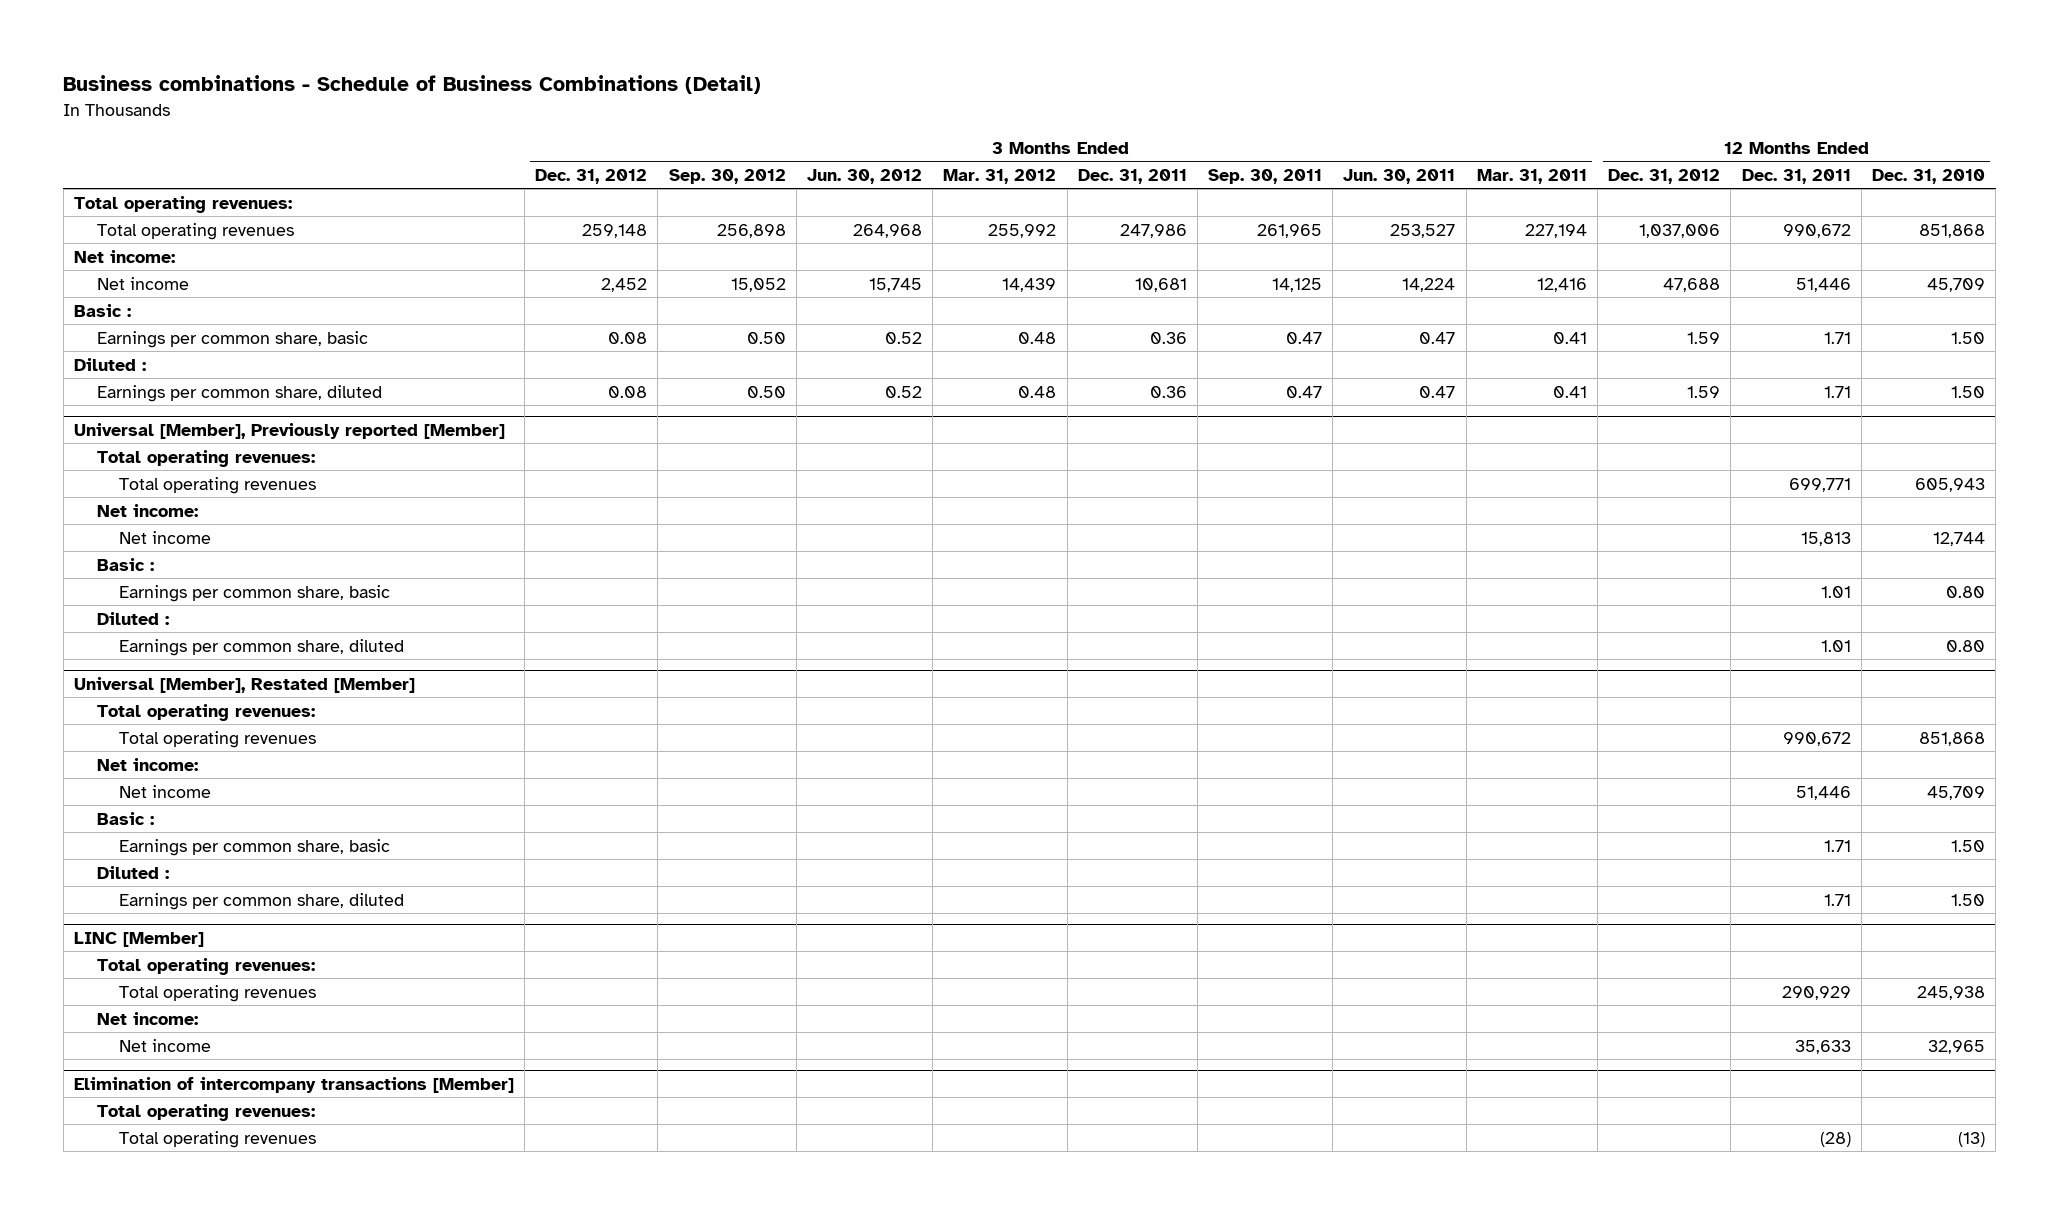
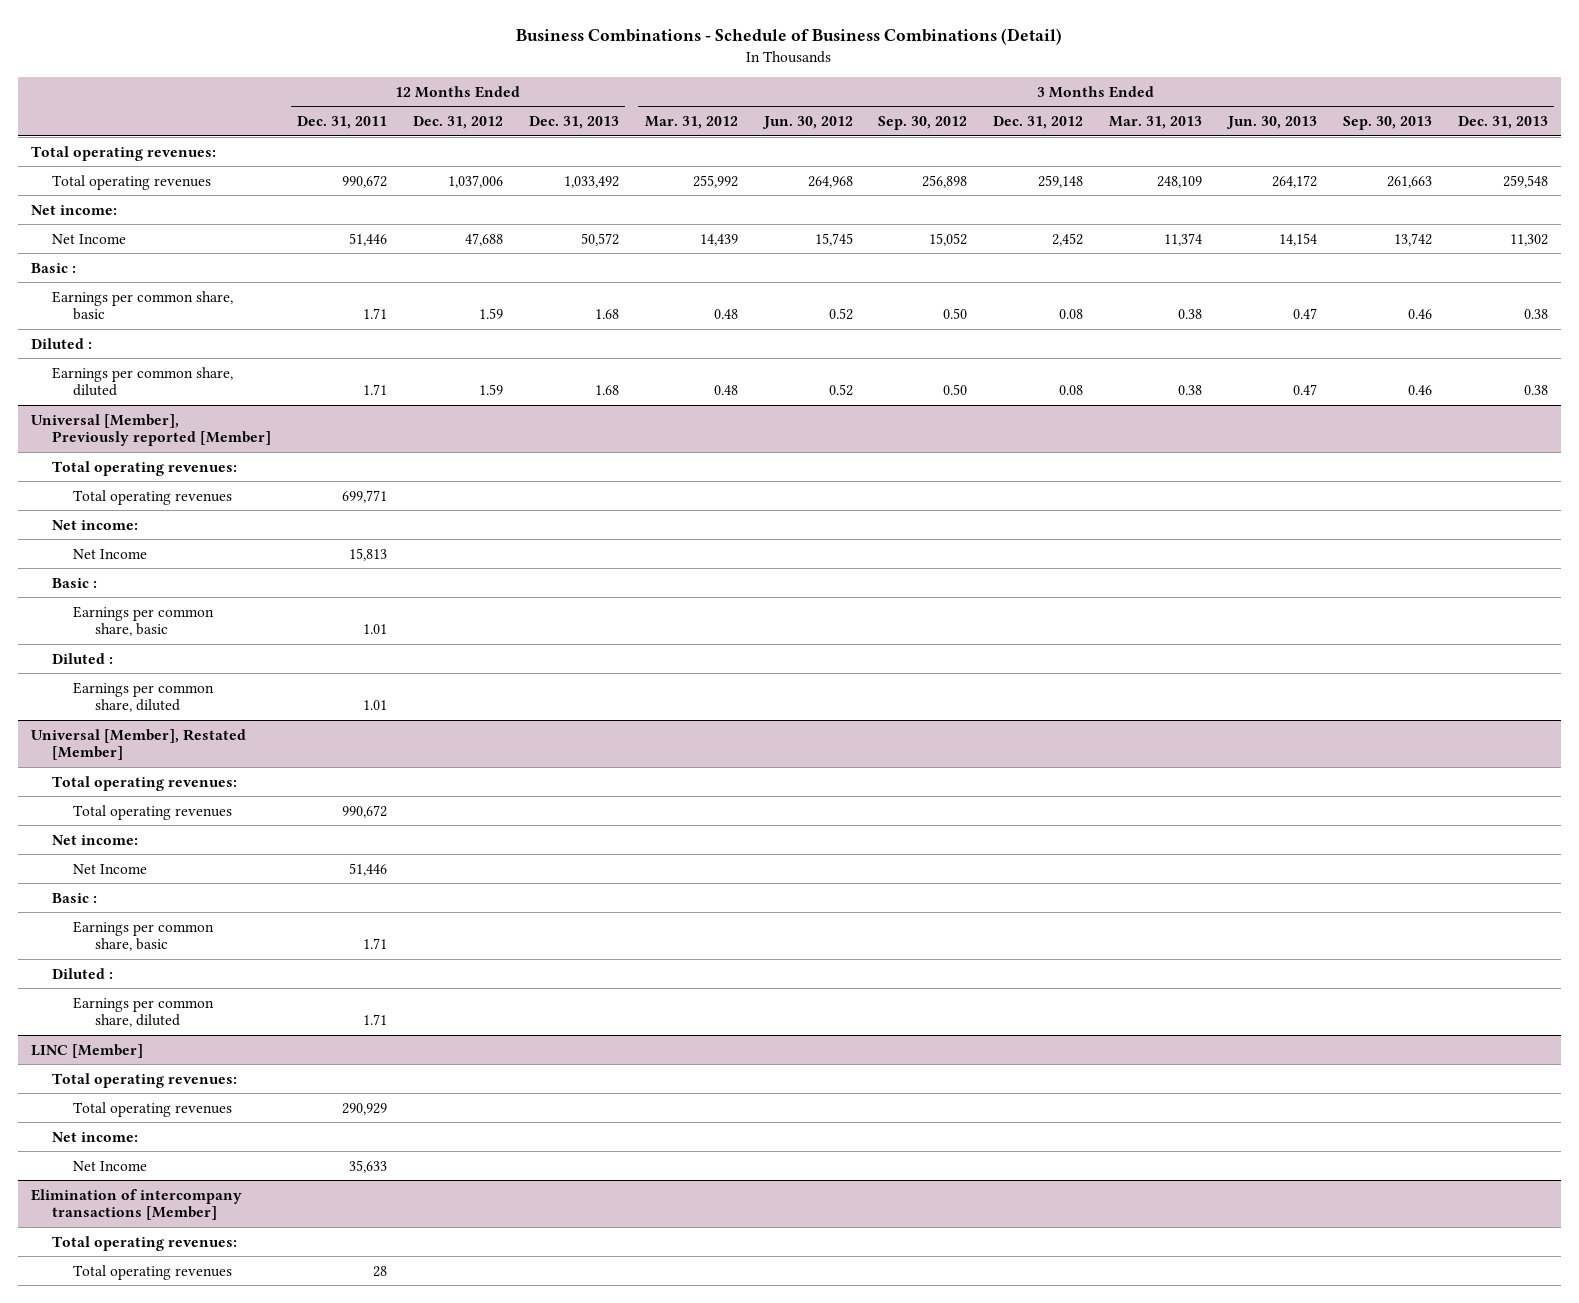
[63,75,762,95] Business combinations - Schedule of Business Combinations (Detail) -> [516,28,1063,46] Business Combinations - Schedule of Business Combinations (Detail)
[1077,168,1187,184] Dec. 31, 2011 -> none
[1208,168,1323,184] Sep. 30, 2011 -> none
[1343,168,1456,184] Jun. 30, 2011 -> none
[1476,168,1587,184] Mar. 31, 2011 -> none
[1872,168,1986,184] Dec. 31, 2010 -> none
none -> [528,116,619,130] Dec. 31, 2013
none -> [1109,116,1203,130] Mar. 31, 2013
none -> [1226,116,1318,130] Jun. 30, 2013
none -> [1343,116,1433,131] Sep. 30, 2013
none -> [1457,116,1548,130] Dec. 31, 2013
[96,276,189,290] Net income -> [52,233,127,244] Net Income
[119,530,212,544] Net income -> [73,548,148,559] Net Income
[119,784,212,798] Net income -> [73,863,148,874] Net Income
[119,1038,212,1052] Net income -> [73,1160,148,1171] Net Income
[1819,1131,1851,1147] (28) -> [372,1265,387,1277] 28

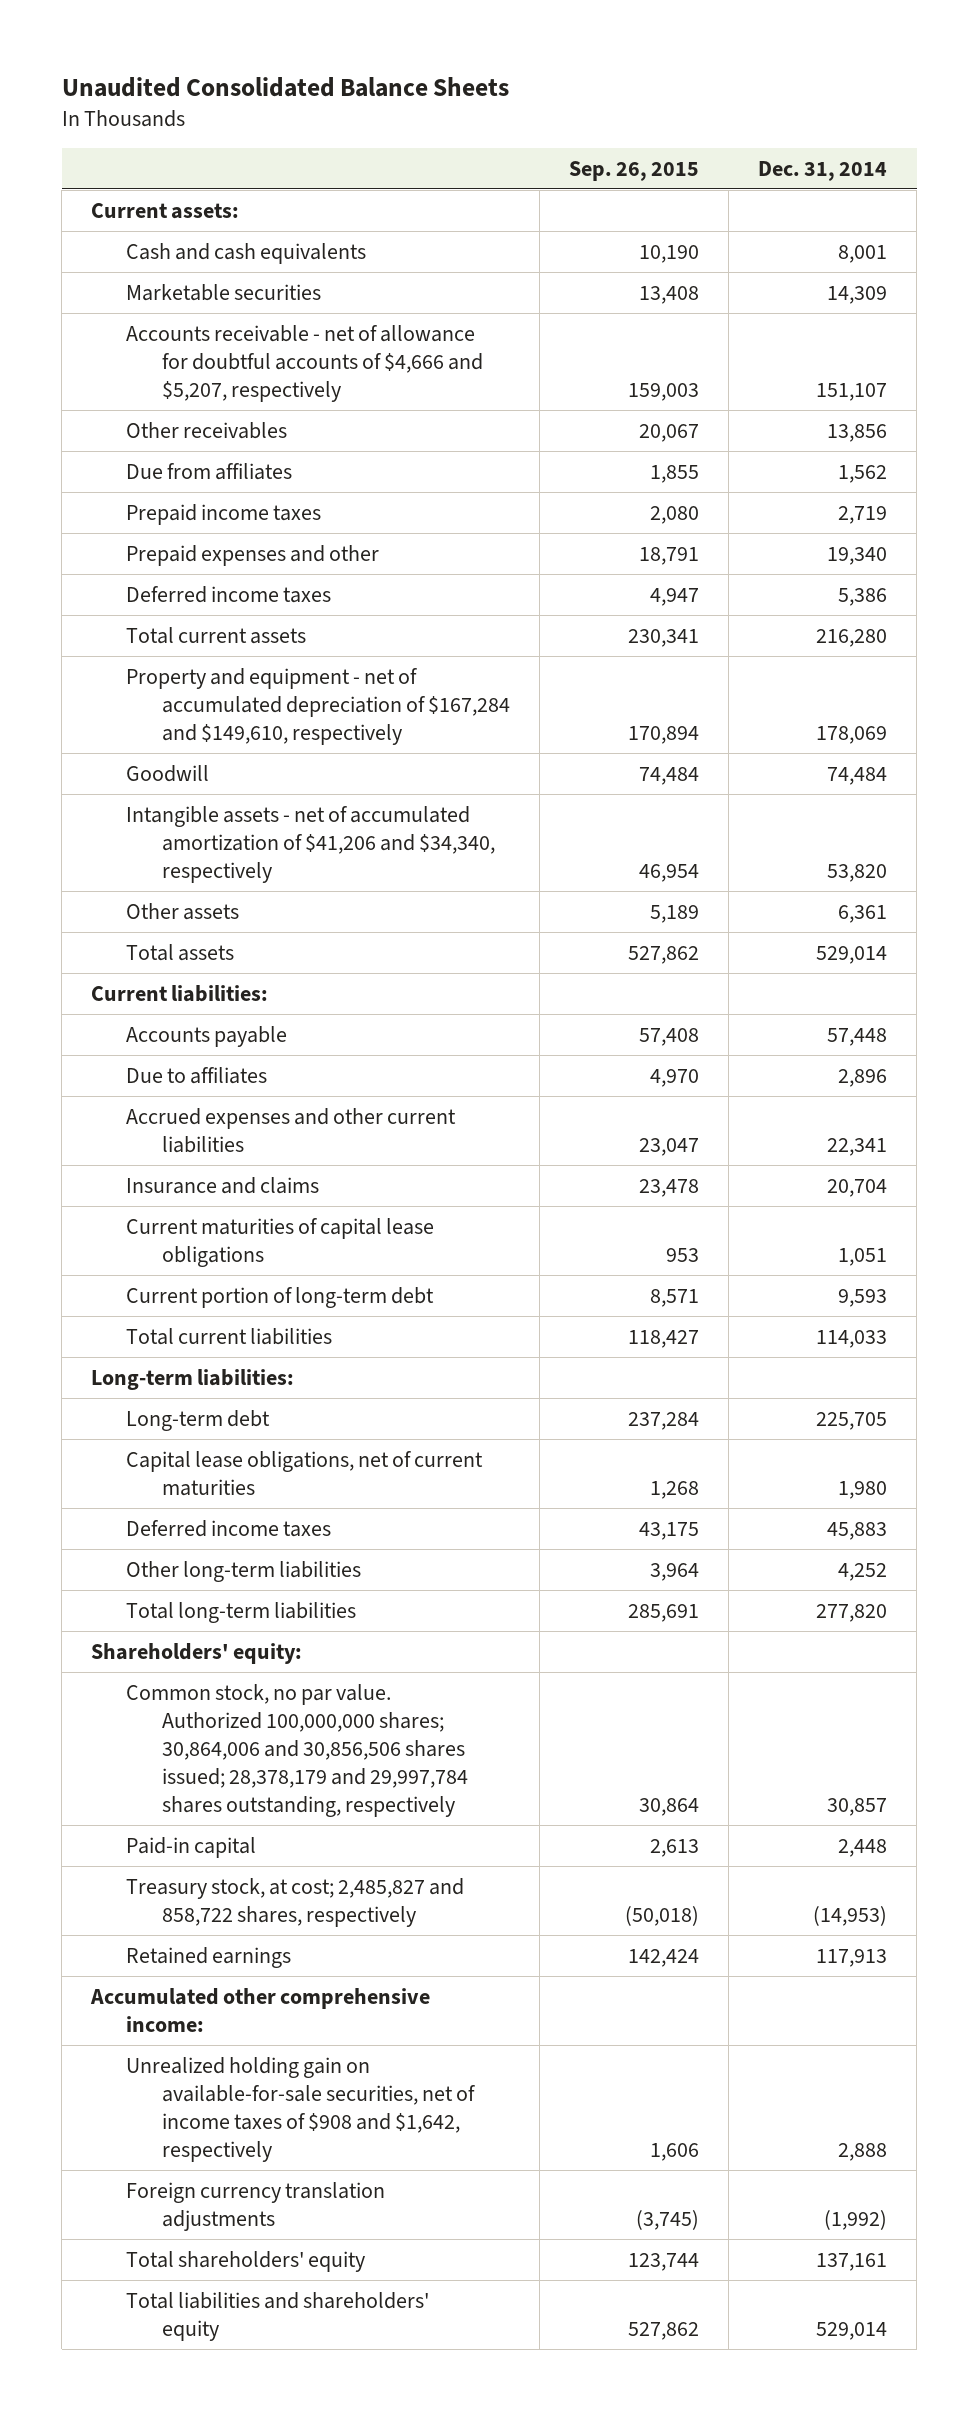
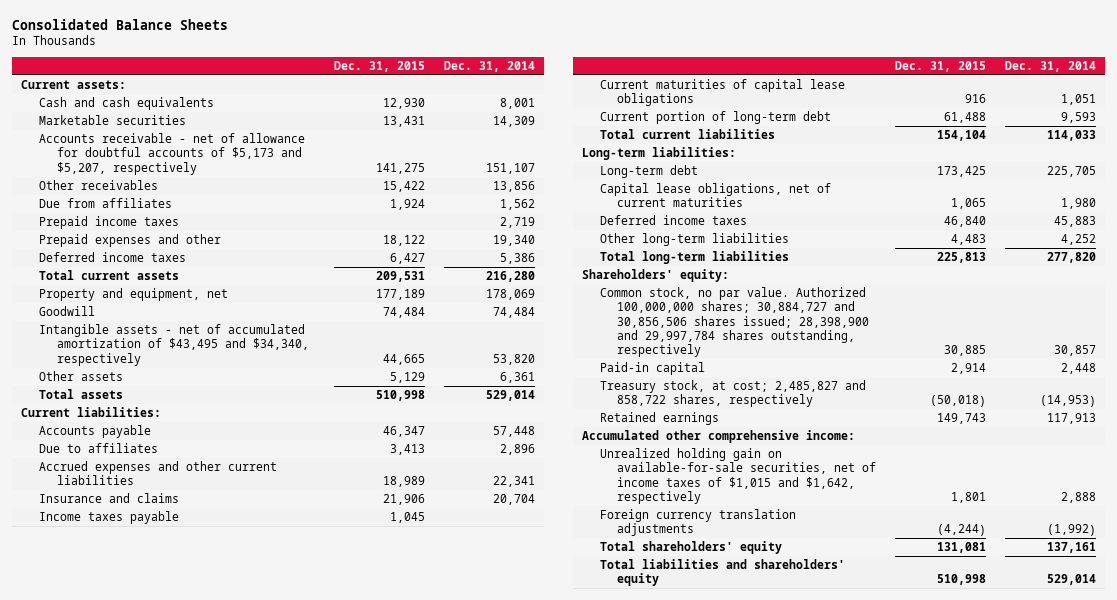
[61,76,509,97] Unaudited Consolidated Balance Sheets -> [12,18,229,30] Consolidated Balance Sheets
[568,160,699,181] Sep. 26, 2015 -> none
none -> [334,60,426,72] Dec. 31, 2015
[126,324,483,402] Accounts receivable - net of allowance for doubtful accounts of $4,666 and $5,207, respectively -> [38,133,305,175] Accounts receivable - net of allowance for doubtful accounts of $5,173 and $5,207, respectively
[126,667,510,745] Property and equipment - net of accumulated depreciation of $167,284 and $149,610, respectively -> [38,288,228,302] Property and equipment, net
[126,805,495,883] Intangible assets - net of accumulated amortization of $41,206 and $34,340, respectively -> [38,324,309,366] Intangible assets - net of accumulated amortization of $43,495 and $34,340, respectively
none -> [38,511,179,525] Income taxes payable
[126,1683,468,1817] Common stock, no par value. Authorized 100,000,000 shares; 30,864,006 and 30,856,506 shares issued; 28,378,179 and 29,997,784 shares outstanding, respectively -> [599,287,870,358] Common stock, no par value. Authorized 100,000,000 shares; 30,884,727 and 30,856,506 shares issued; 28,398,900 and 29,997,784 shares outstanding, respectively
[126,2056,476,2162] Unrealized holding gain on available-for-sale securities, net of income taxes of $908 and $1,642, respectively -> [599,448,877,505] Unrealized holding gain on available-for-sale securities, net of income taxes of $1,015 and $1,642, respectively

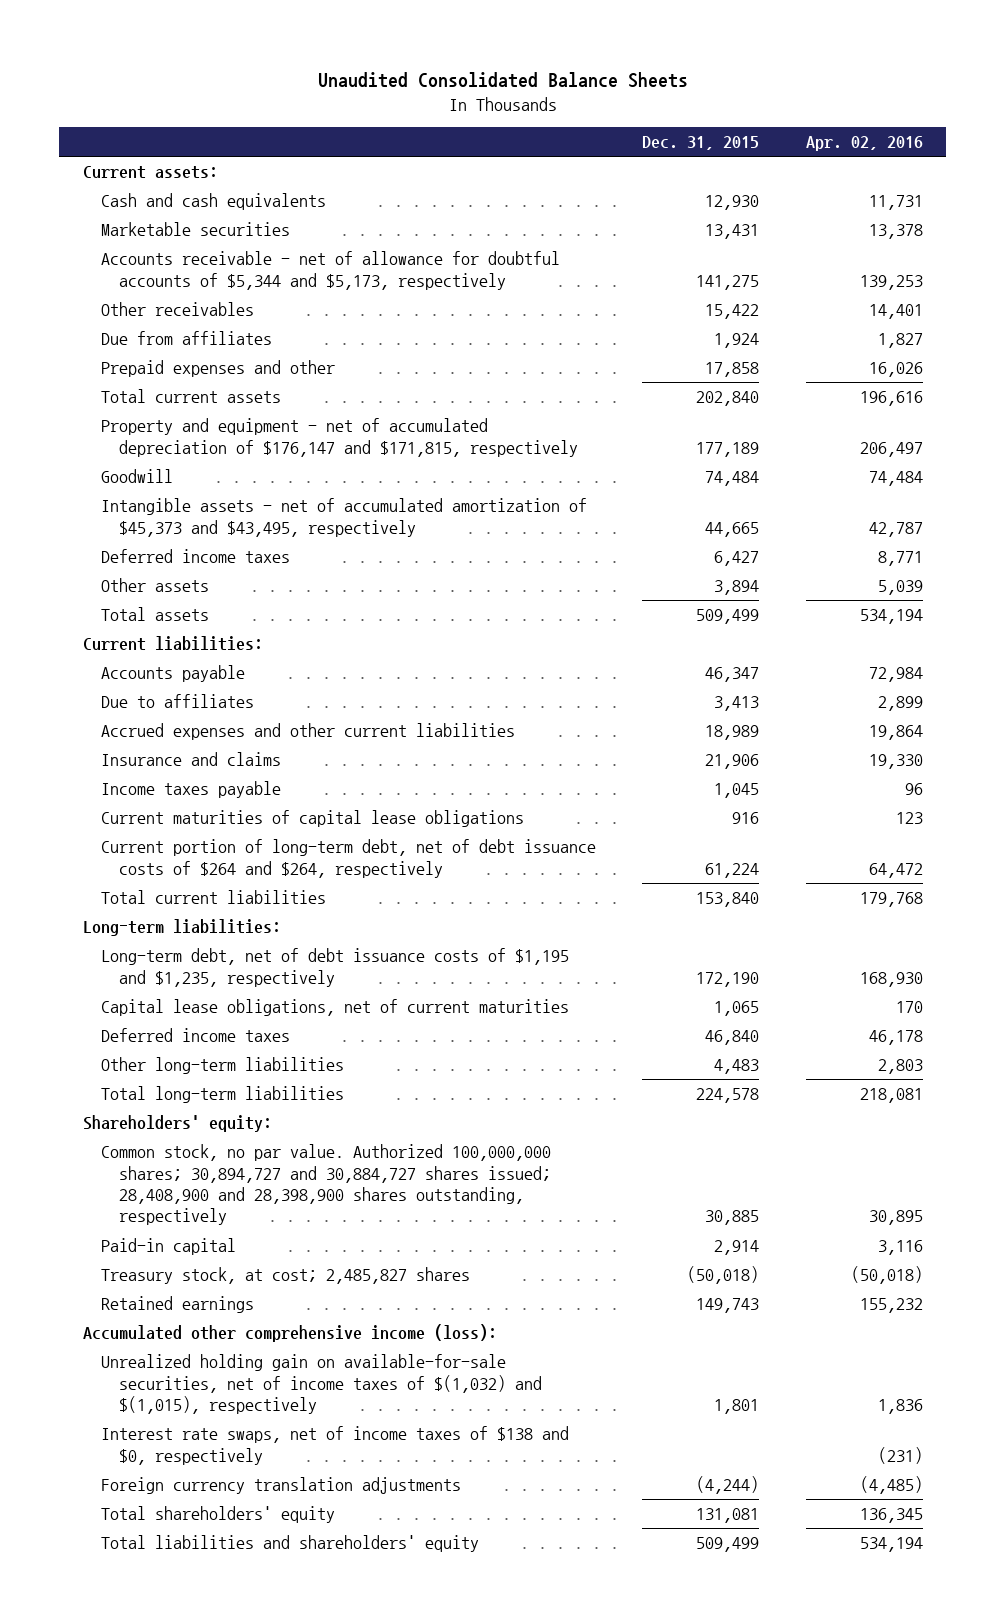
[12,18,229,30] Consolidated Balance Sheets -> [317,72,688,89] Unaudited Consolidated Balance Sheets
[444,60,536,72] Dec. 31, 2014 -> none
none -> [805,136,923,152] Apr. 02, 2016
[38,133,305,175] Accounts receivable - net of allowance for doubtful accounts of $5,173 and $5,207, respectively -> [100,251,560,290] Accounts receivable - net of allowance for doubtful accounts of $5,344 and $5,173, respectively
[38,216,179,230] Prepaid income taxes -> none
[383,235,426,247] 18,122 -> [705,362,760,378] 17,858
[376,271,426,283] 209,531 -> [696,391,760,407] 202,840
[38,288,228,302] Property and equipment, net -> [100,418,578,457] Property and equipment - net of accumulated depreciation of $176,147 and $171,815, respectively
[38,324,309,366] Intangible assets - net of accumulated amortization of $43,495 and $34,340, respectively -> [100,498,587,537] Intangible assets - net of accumulated amortization of $45,373 and $43,495, respectively
[38,252,186,263] Deferred income taxes -> [100,549,290,564] Deferred income taxes
[390,372,426,384] 5,129 -> [714,580,760,596] 3,894
[376,390,426,402] 510,998 -> [696,609,760,625] 509,499
[599,111,831,125] Current portion of long-term debt -> [100,839,596,878] Current portion of long-term debt, net of debt issuance costs of $264 and $264, respectively
[944,112,987,124] 61,488 -> [705,862,760,878] 61,224
[937,130,987,142] 154,104 -> [696,892,760,908] 153,840
[599,165,698,179] Long-term debt -> [100,948,569,987] Long-term debt, net of debt issuance costs of $1,195 and $1,235, respectively
[937,166,987,178] 173,425 -> [696,971,760,987] 172,190
[937,252,987,264] 225,813 -> [696,1088,760,1104] 224,578
[599,287,870,358] Common stock, no par value. Authorized 100,000,000 shares; 30,884,727 and 30,856,506 shares issued; 28,398,900 and 29,997,784 shares outstanding, respectively -> [100,1144,551,1226] Common stock, no par value. Authorized 100,000,000 shares; 30,894,727 and 30,884,727 shares issued; 28,408,900 and 28,398,900 shares outstanding, respectively
[599,380,866,408] Treasury stock, at cost; 2,485,827 and 858,722 shares, respectively -> [100,1267,470,1285] Treasury stock, at cost; 2,485,827 shares
[582,430,856,444] Accumulated other comprehensive income: -> [82,1324,497,1343] Accumulated other comprehensive income (loss):
[599,448,877,505] Unrealized holding gain on available-for-sale securities, net of income taxes of $1,015 and $1,642, respectively -> [100,1354,542,1415] Unrealized holding gain on available-for-sale securities, net of income taxes of $(1,032) and $(1,015), respectively
none -> [100,1426,569,1465] Interest rate swaps, net of income taxes of $138 and $0, respectively
[937,574,987,586] 510,998 -> [696,1537,760,1553] 509,499

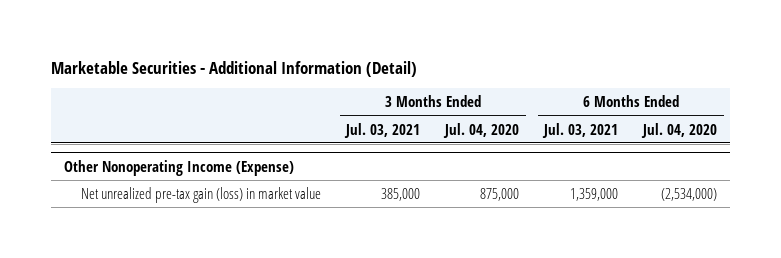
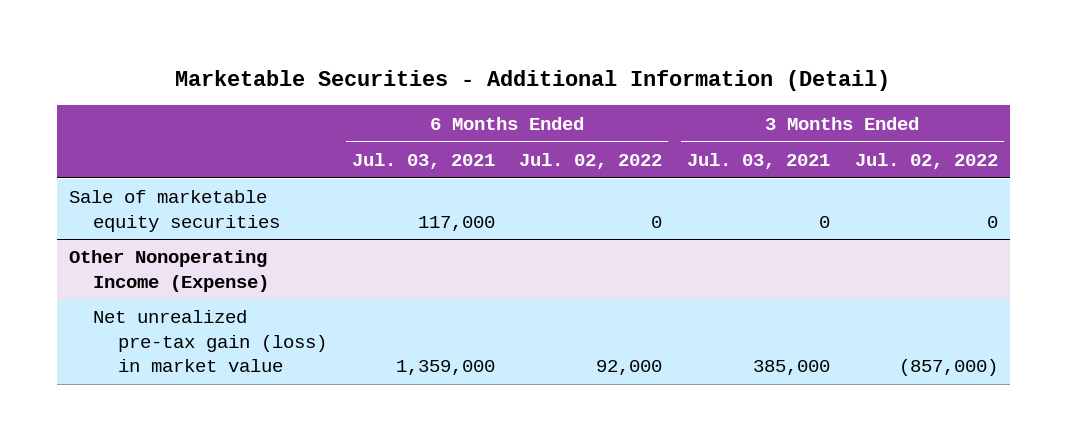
[443,122,520,138] Jul. 04, 2020 -> none
[641,122,718,138] Jul. 04, 2020 -> none
none -> [519,153,663,170] Jul. 02, 2022
none -> [854,153,998,170] Jul. 02, 2022
none -> [68,190,281,232] Sale of marketable equity securities

